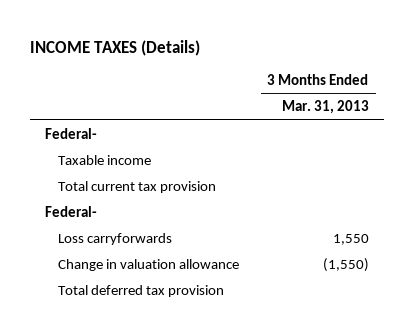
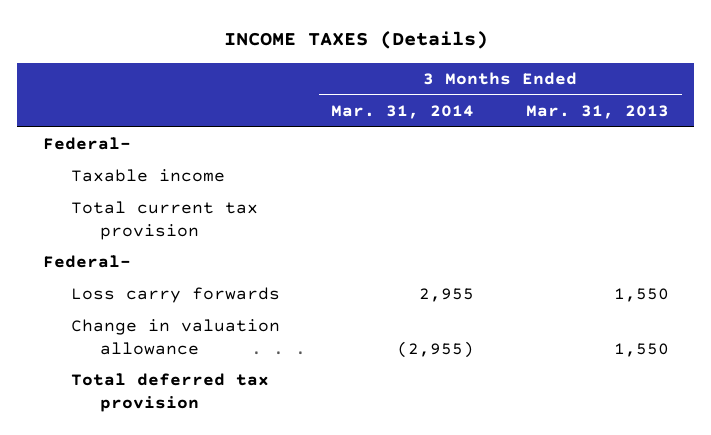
none -> [331,104,475,119] Mar. 31, 2014
[57,232,172,245] Loss carryforwards -> [71,287,281,304] Loss carry forwards
[322,257,369,272] (1,550) -> [613,342,669,357] 1,550

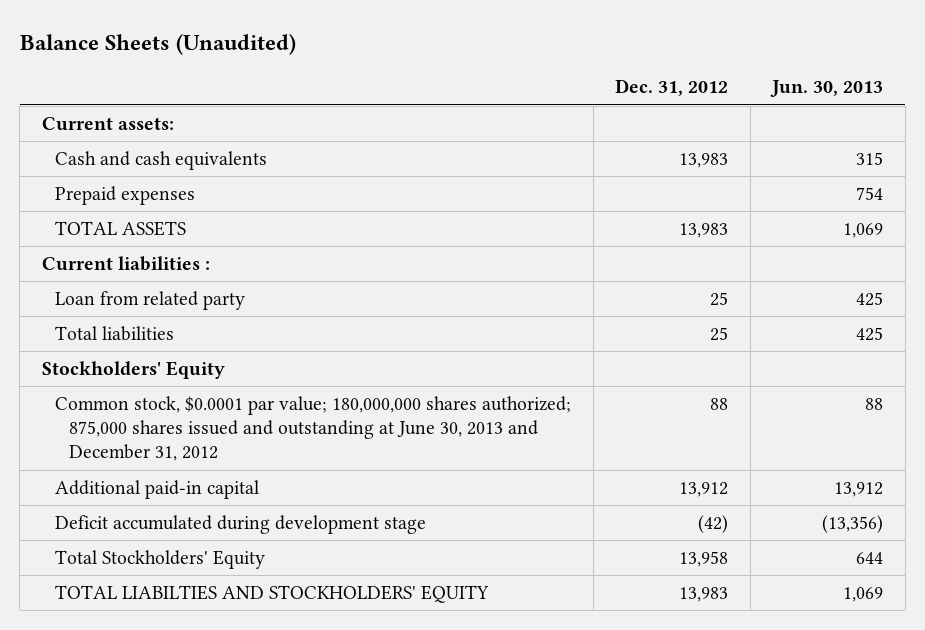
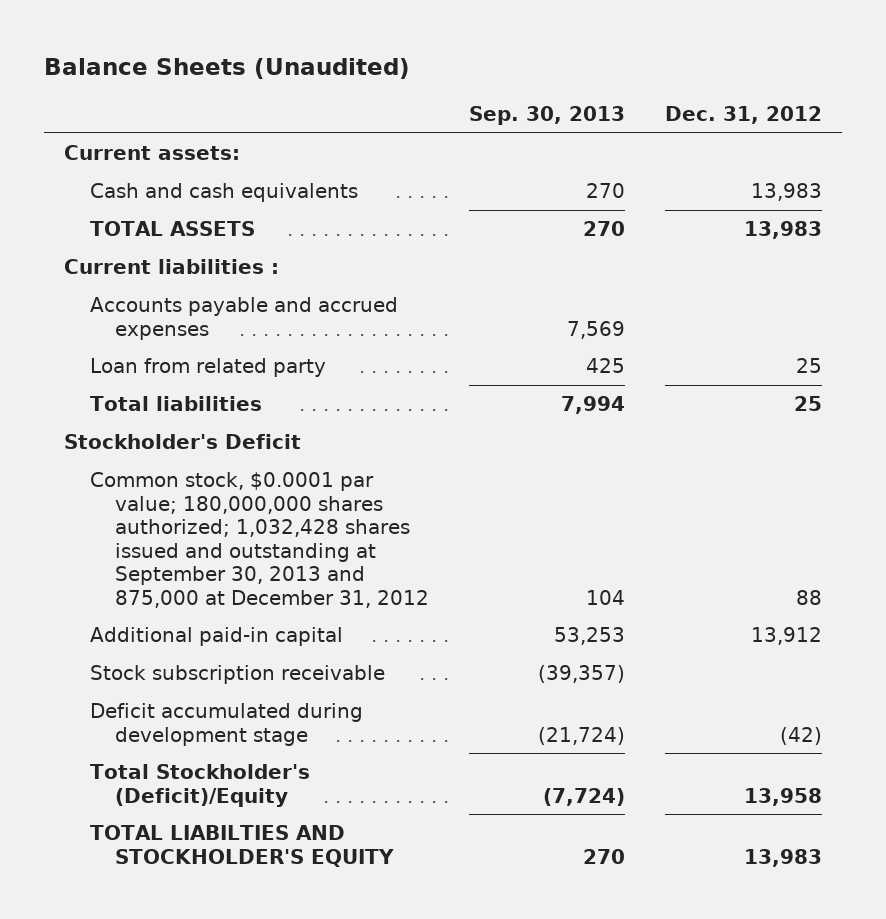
[770,80,884,98] Jun. 30, 2013 -> none
none -> [469,106,626,126] Sep. 30, 2013
[55,186,196,206] Prepaid expenses -> none
none -> [89,297,398,340] Accounts payable and accrued expenses
[41,361,225,380] Stockholders' Equity -> [63,434,301,450] Stockholder's Deficit
[55,396,572,462] Common stock, $0.0001 par value; 180,000,000 shares authorized; 875,000 shares issued and outstanding at June 30, 2013 and December 31, 2012 -> [89,472,430,608] Common stock, $0.0001 par value; 180,000,000 shares authorized; 1,032,428 shares issued and outstanding at September 30, 2013 and 875,000 at December 31, 2012
none -> [89,665,385,685] Stock subscription receivable
[55,550,266,570] Total Stockholders' Equity -> [89,764,310,807] Total Stockholder's (Deficit)/Equity
[55,585,490,604] TOTAL LIABILTIES AND STOCKHOLDERS' EQUITY -> [89,825,395,867] TOTAL LIABILTIES AND STOCKHOLDER'S EQUITY

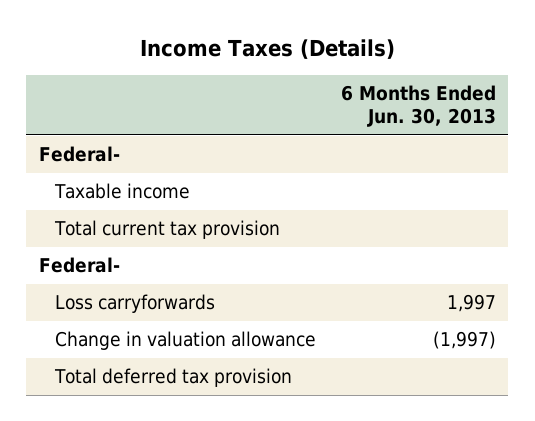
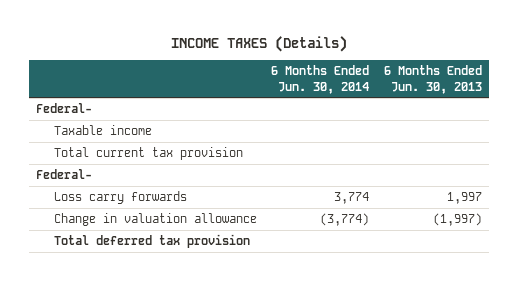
[140,39,396,60] Income Taxes (Details) -> [170,35,347,52] INCOME TAXES (Details)
none -> [271,64,370,94] 6 Months Ended Jun. 30, 2014
[54,294,215,314] Loss carryforwards -> [54,191,188,205] Loss carry forwards

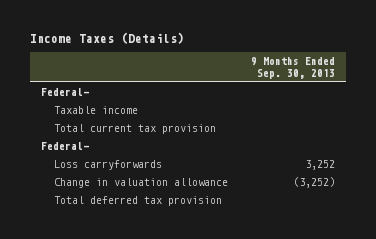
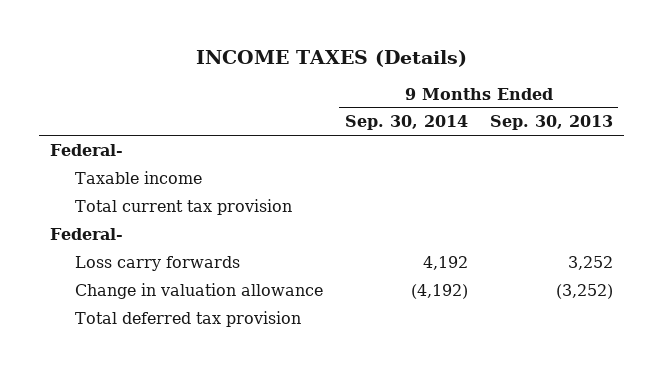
[29,32,184,45] Income Taxes (Details) -> [196,49,468,67] INCOME TAXES (Details)
none -> [344,115,468,131] Sep. 30, 2014
[53,159,162,170] Loss carryforwards -> [74,255,240,271] Loss carry forwards

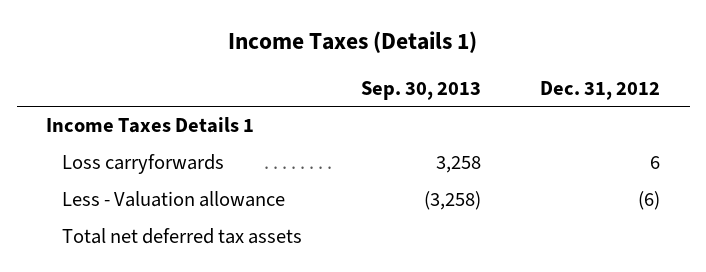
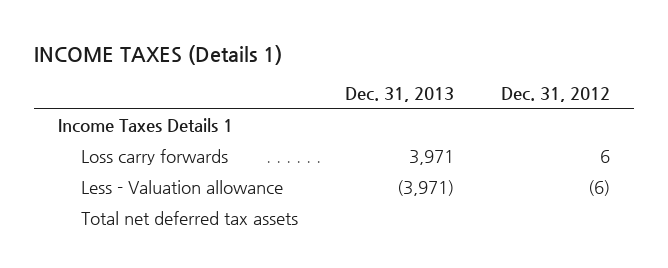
[228,30,478,53] Income Taxes (Details 1) -> [34,44,283,65] INCOME TAXES (Details 1)
[361,80,482,100] Sep. 30, 2013 -> none
none -> [344,87,454,103] Dec. 31, 2013
[62,154,225,175] Loss carryforwards -> [80,149,228,166] Loss carry forwards

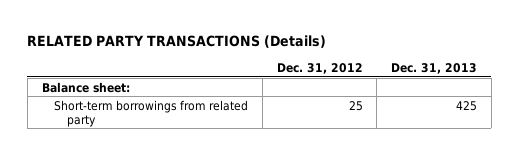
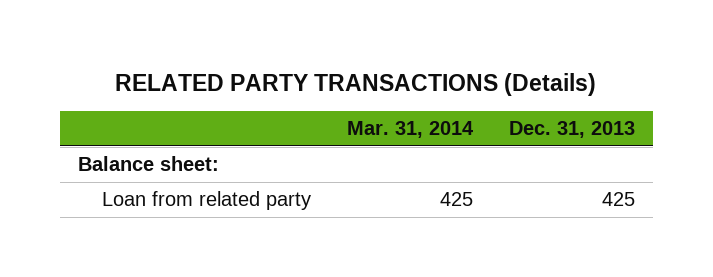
[276,63,363,75] Dec. 31, 2012 -> none
none -> [346,121,474,139] Mar. 31, 2014
[54,99,249,127] Short-term borrowings from related party -> [101,191,311,211] Loan from related party

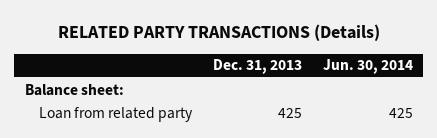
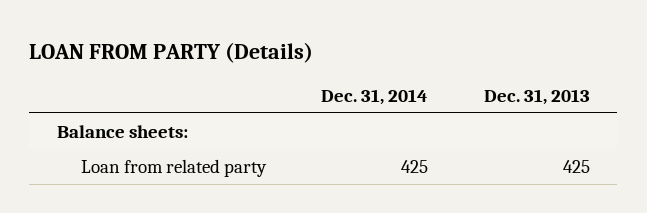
[57,24,380,42] RELATED PARTY TRANSACTIONS (Details) -> [29,41,314,63] LOAN FROM PARTY (Details)
[322,59,413,75] Jun. 30, 2014 -> none
none -> [321,88,429,105] Dec. 31, 2014
[24,83,124,96] Balance sheet: -> [56,124,188,138] Balance sheets:

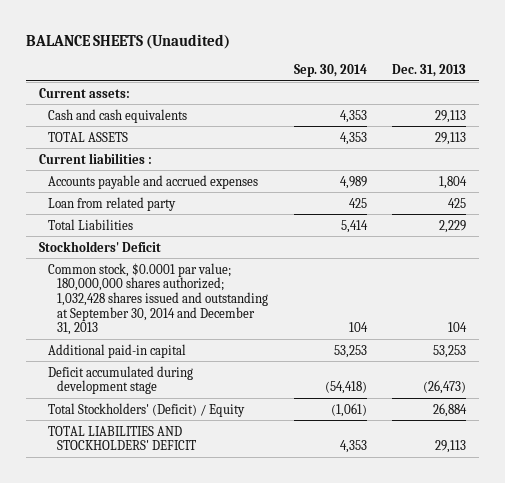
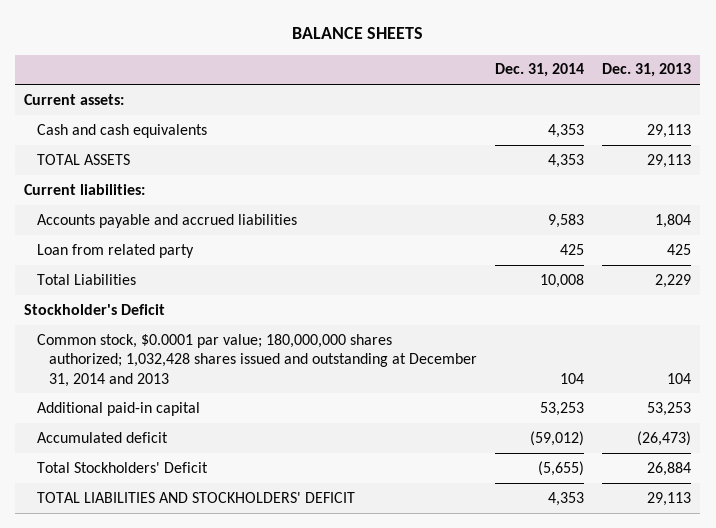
[25,33,230,49] BALANCE SHEETS (Unaudited) -> [291,27,423,40] BALANCE SHEETS
[293,63,367,77] Sep. 30, 2014 -> none
none -> [495,63,585,78] Dec. 31, 2014
[38,152,152,164] Current liabilities : -> [24,183,146,195] Current liabilities:
[47,174,258,189] Accounts payable and accrued expenses -> [36,213,297,228] Accounts payable and accrued liabilities
[38,240,161,252] Stockholders' Deficit -> [24,303,166,315] Stockholder's Deficit
[47,262,268,336] Common stock, $0.0001 par value; 180,000,000 shares authorized; 1,032,428 shares issued and outstanding at September 30, 2014 and December 31, 2013 -> [36,333,478,387] Common stock, $0.0001 par value; 180,000,000 shares authorized; 1,032,428 shares issued and outstanding at December 31, 2014 and 2013
[47,365,193,395] Deficit accumulated during development stage -> [36,431,168,443] Accumulated deficit
[47,402,245,417] Total Stockholders' (Deficit) / Equity -> [36,461,208,473] Total Stockholders' Deficit

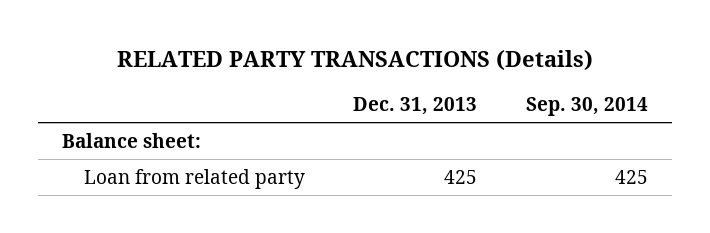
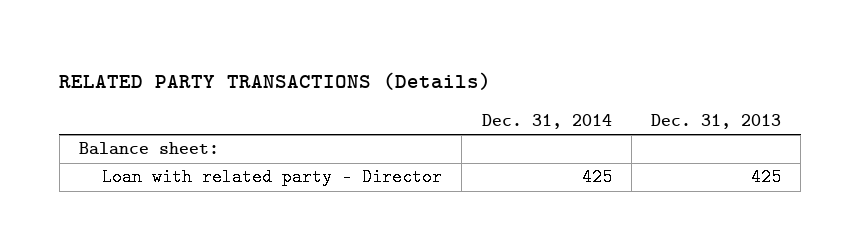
[526,97,649,117] Sep. 30, 2014 -> none
none -> [481,114,612,130] Dec. 31, 2014
[83,168,305,189] Loan from related party -> [102,168,443,187] Loan with related party - Director

